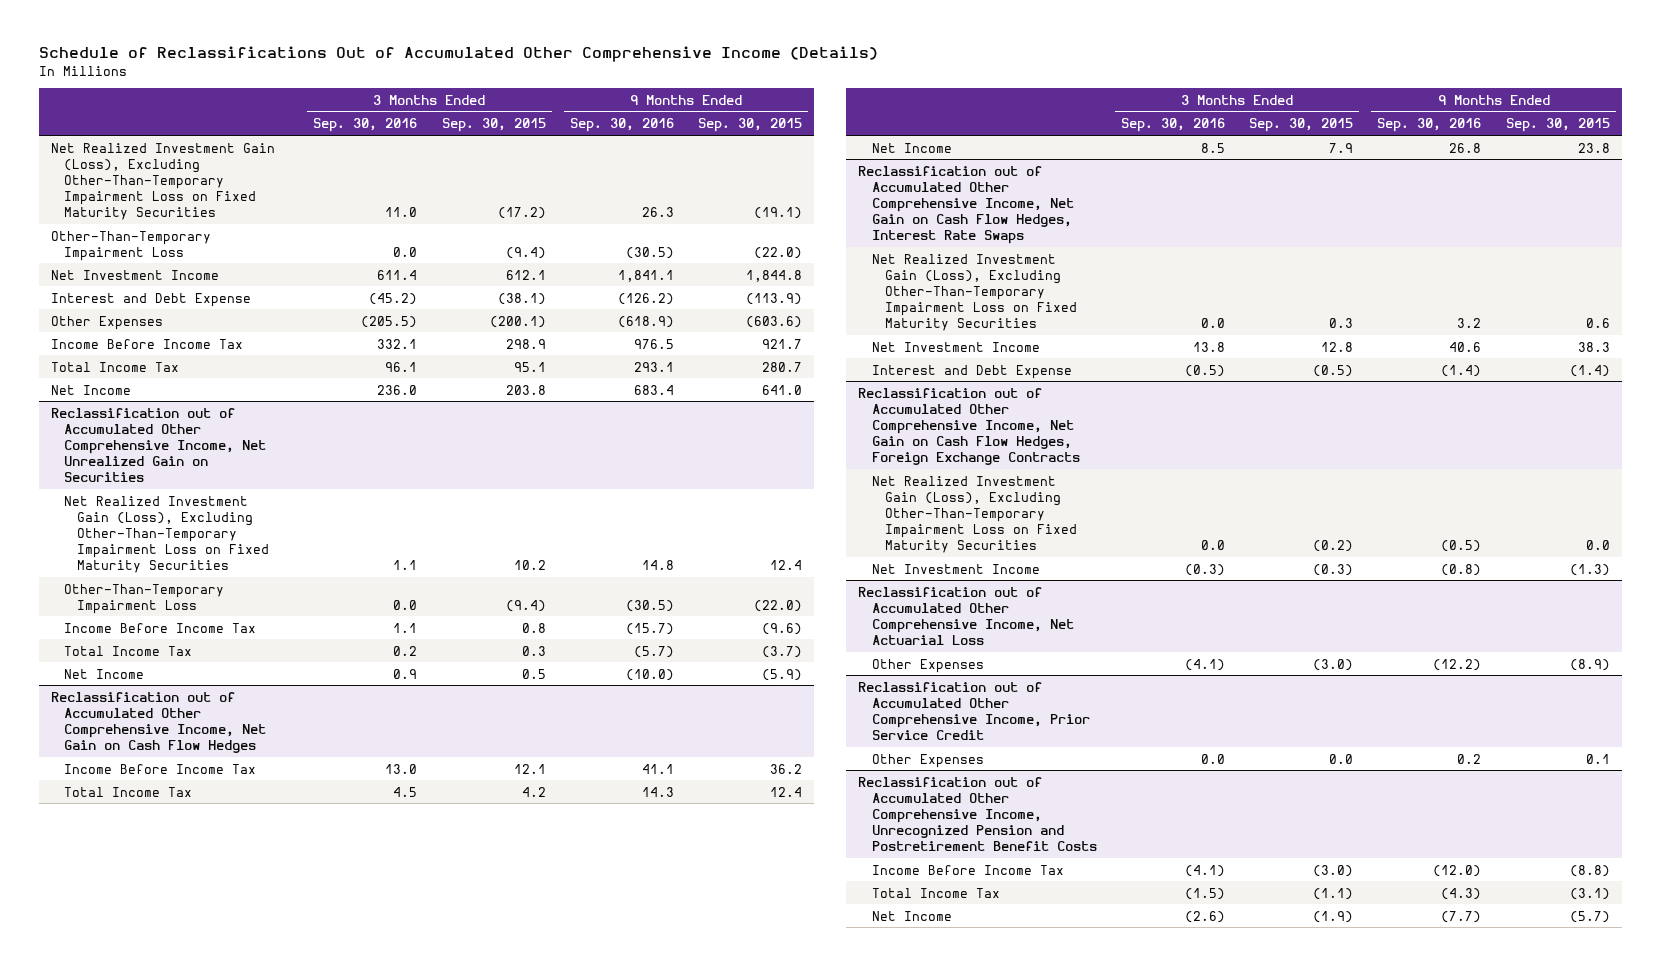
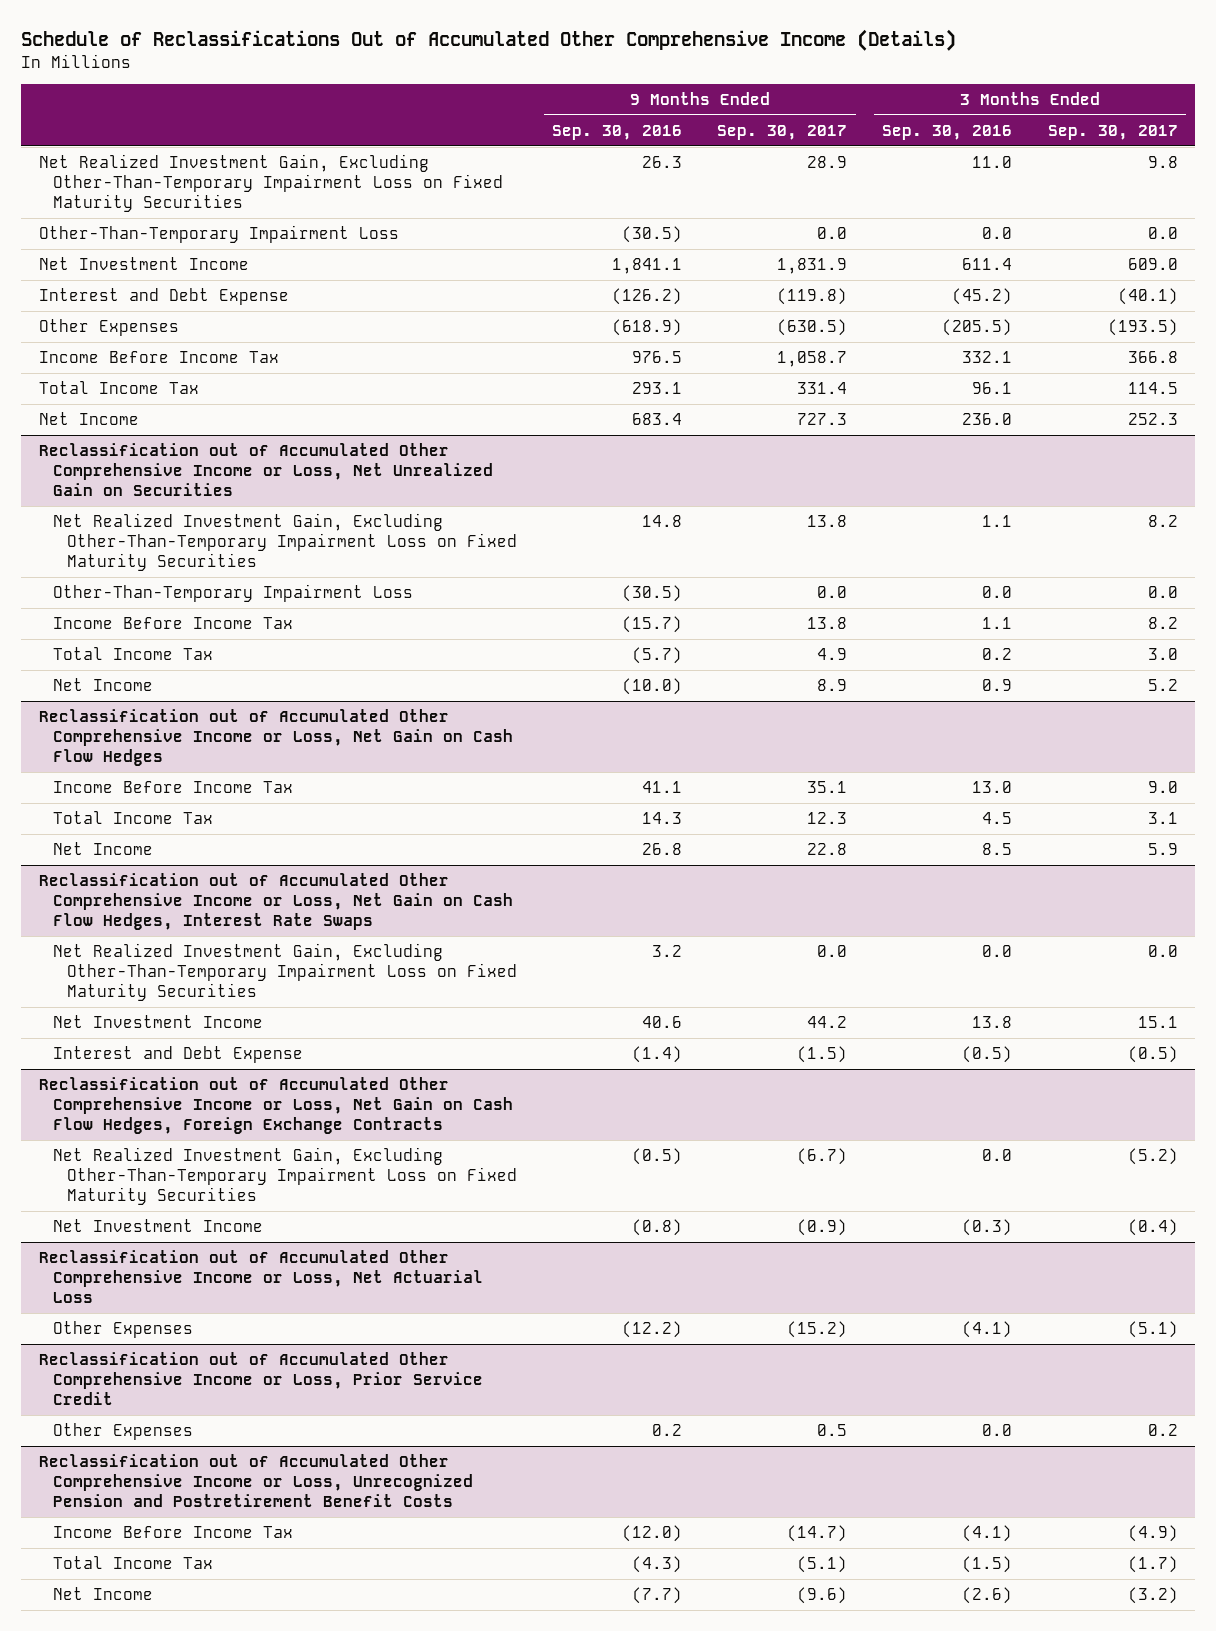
[441,118,546,133] Sep. 30, 2015 -> none
[698,118,803,133] Sep. 30, 2015 -> none
none -> [717,124,848,140] Sep. 30, 2017
none -> [1047,124,1178,140] Sep. 30, 2017
[50,142,275,221] Net Realized Investment Gain (Loss), Excluding Other-Than-Temporary Impairment Loss on Fixed Maturity Securities -> [38,154,503,212] Net Realized Investment Gain, Excluding Other-Than-Temporary Impairment Loss on Fixed Maturity Securities
[50,407,266,483] Reclassification out of Accumulated Other Comprehensive Income, Net Unrealized Gain on Securities -> [38,443,493,496] Reclassification out of Accumulated Other Comprehensive Income or Loss, Net Unrealized Gain on Securities
[63,495,270,574] Net Realized Investment Gain (Loss), Excluding Other-Than-Temporary Impairment Loss on Fixed Maturity Securities -> [52,513,518,571] Net Realized Investment Gain, Excluding Other-Than-Temporary Impairment Loss on Fixed Maturity Securities
[50,691,266,753] Reclassification out of Accumulated Other Comprehensive Income, Net Gain on Cash Flow Hedges -> [38,709,513,766] Reclassification out of Accumulated Other Comprehensive Income or Loss, Net Gain on Cash Flow Hedges
[858,165,1074,245] Reclassification out of Accumulated Other Comprehensive Income, Net Gain on Cash Flow Hedges, Interest Rate Swaps -> [38,873,513,930] Reclassification out of Accumulated Other Comprehensive Income or Loss, Net Gain on Cash Flow Hedges, Interest Rate Swaps
[871,253,1077,332] Net Realized Investment Gain (Loss), Excluding Other-Than-Temporary Impairment Loss on Fixed Maturity Securities -> [52,943,518,1001] Net Realized Investment Gain, Excluding Other-Than-Temporary Impairment Loss on Fixed Maturity Securities
[858,387,1080,466] Reclassification out of Accumulated Other Comprehensive Income, Net Gain on Cash Flow Hedges, Foreign Exchange Contracts -> [38,1077,513,1134] Reclassification out of Accumulated Other Comprehensive Income or Loss, Net Gain on Cash Flow Hedges, Foreign Exchange Contracts
[871,475,1077,554] Net Realized Investment Gain (Loss), Excluding Other-Than-Temporary Impairment Loss on Fixed Maturity Securities -> [52,1147,518,1205] Net Realized Investment Gain, Excluding Other-Than-Temporary Impairment Loss on Fixed Maturity Securities
[858,586,1074,645] Reclassification out of Accumulated Other Comprehensive Income, Net Actuarial Loss -> [38,1250,483,1303] Reclassification out of Accumulated Other Comprehensive Income or Loss, Net Actuarial Loss
[858,681,1090,740] Reclassification out of Accumulated Other Comprehensive Income, Prior Service Credit -> [38,1352,483,1405] Reclassification out of Accumulated Other Comprehensive Income or Loss, Prior Service Credit
[858,776,1097,852] Reclassification out of Accumulated Other Comprehensive Income, Unrecognized Pension and Postretirement Benefit Costs -> [38,1454,473,1507] Reclassification out of Accumulated Other Comprehensive Income or Loss, Unrecognized Pension and Postretirement Benefit Costs

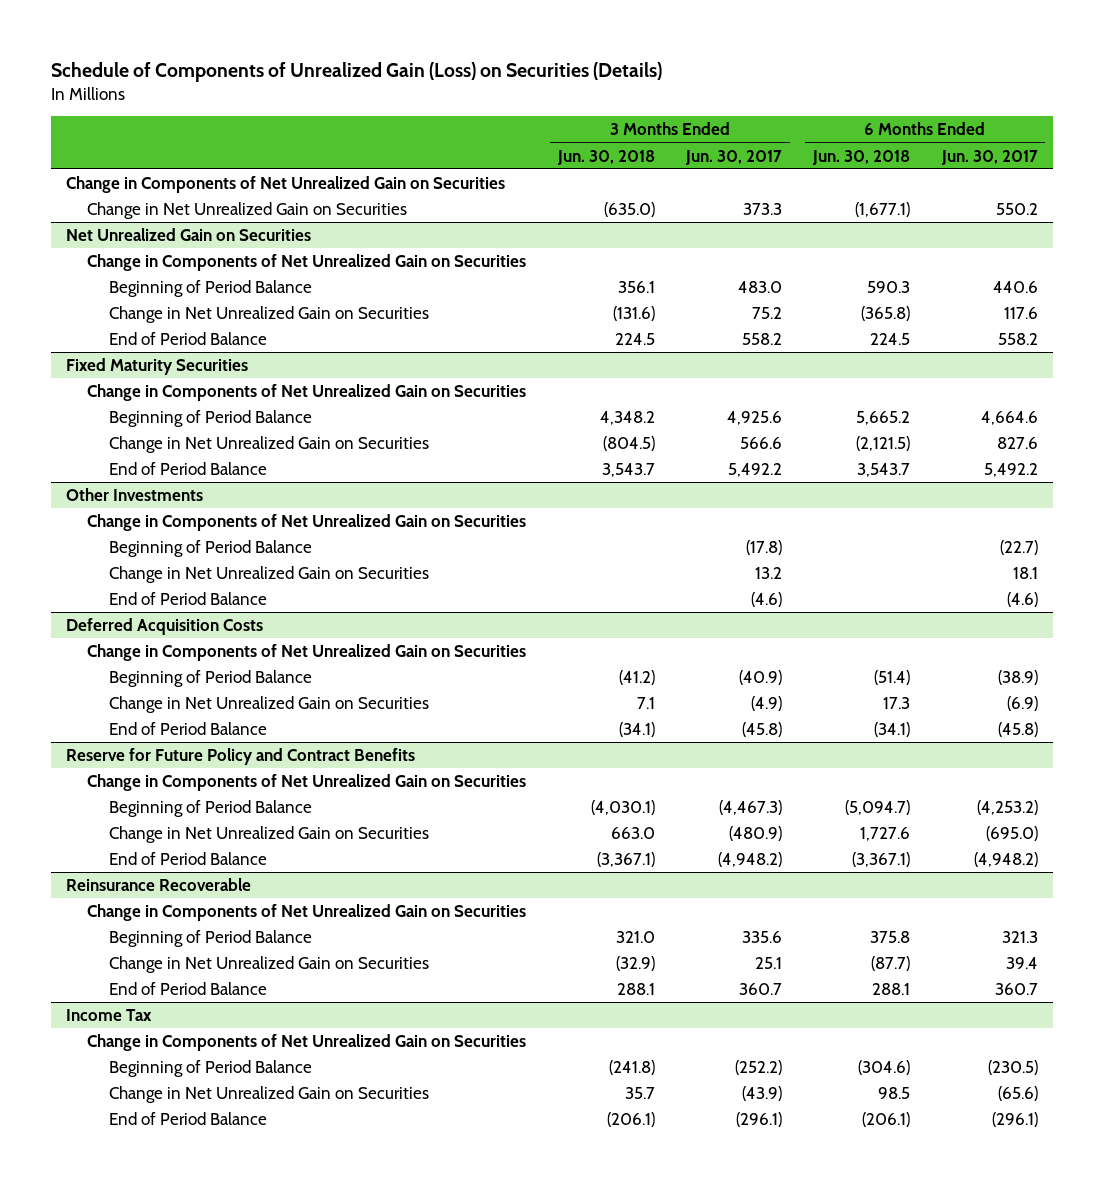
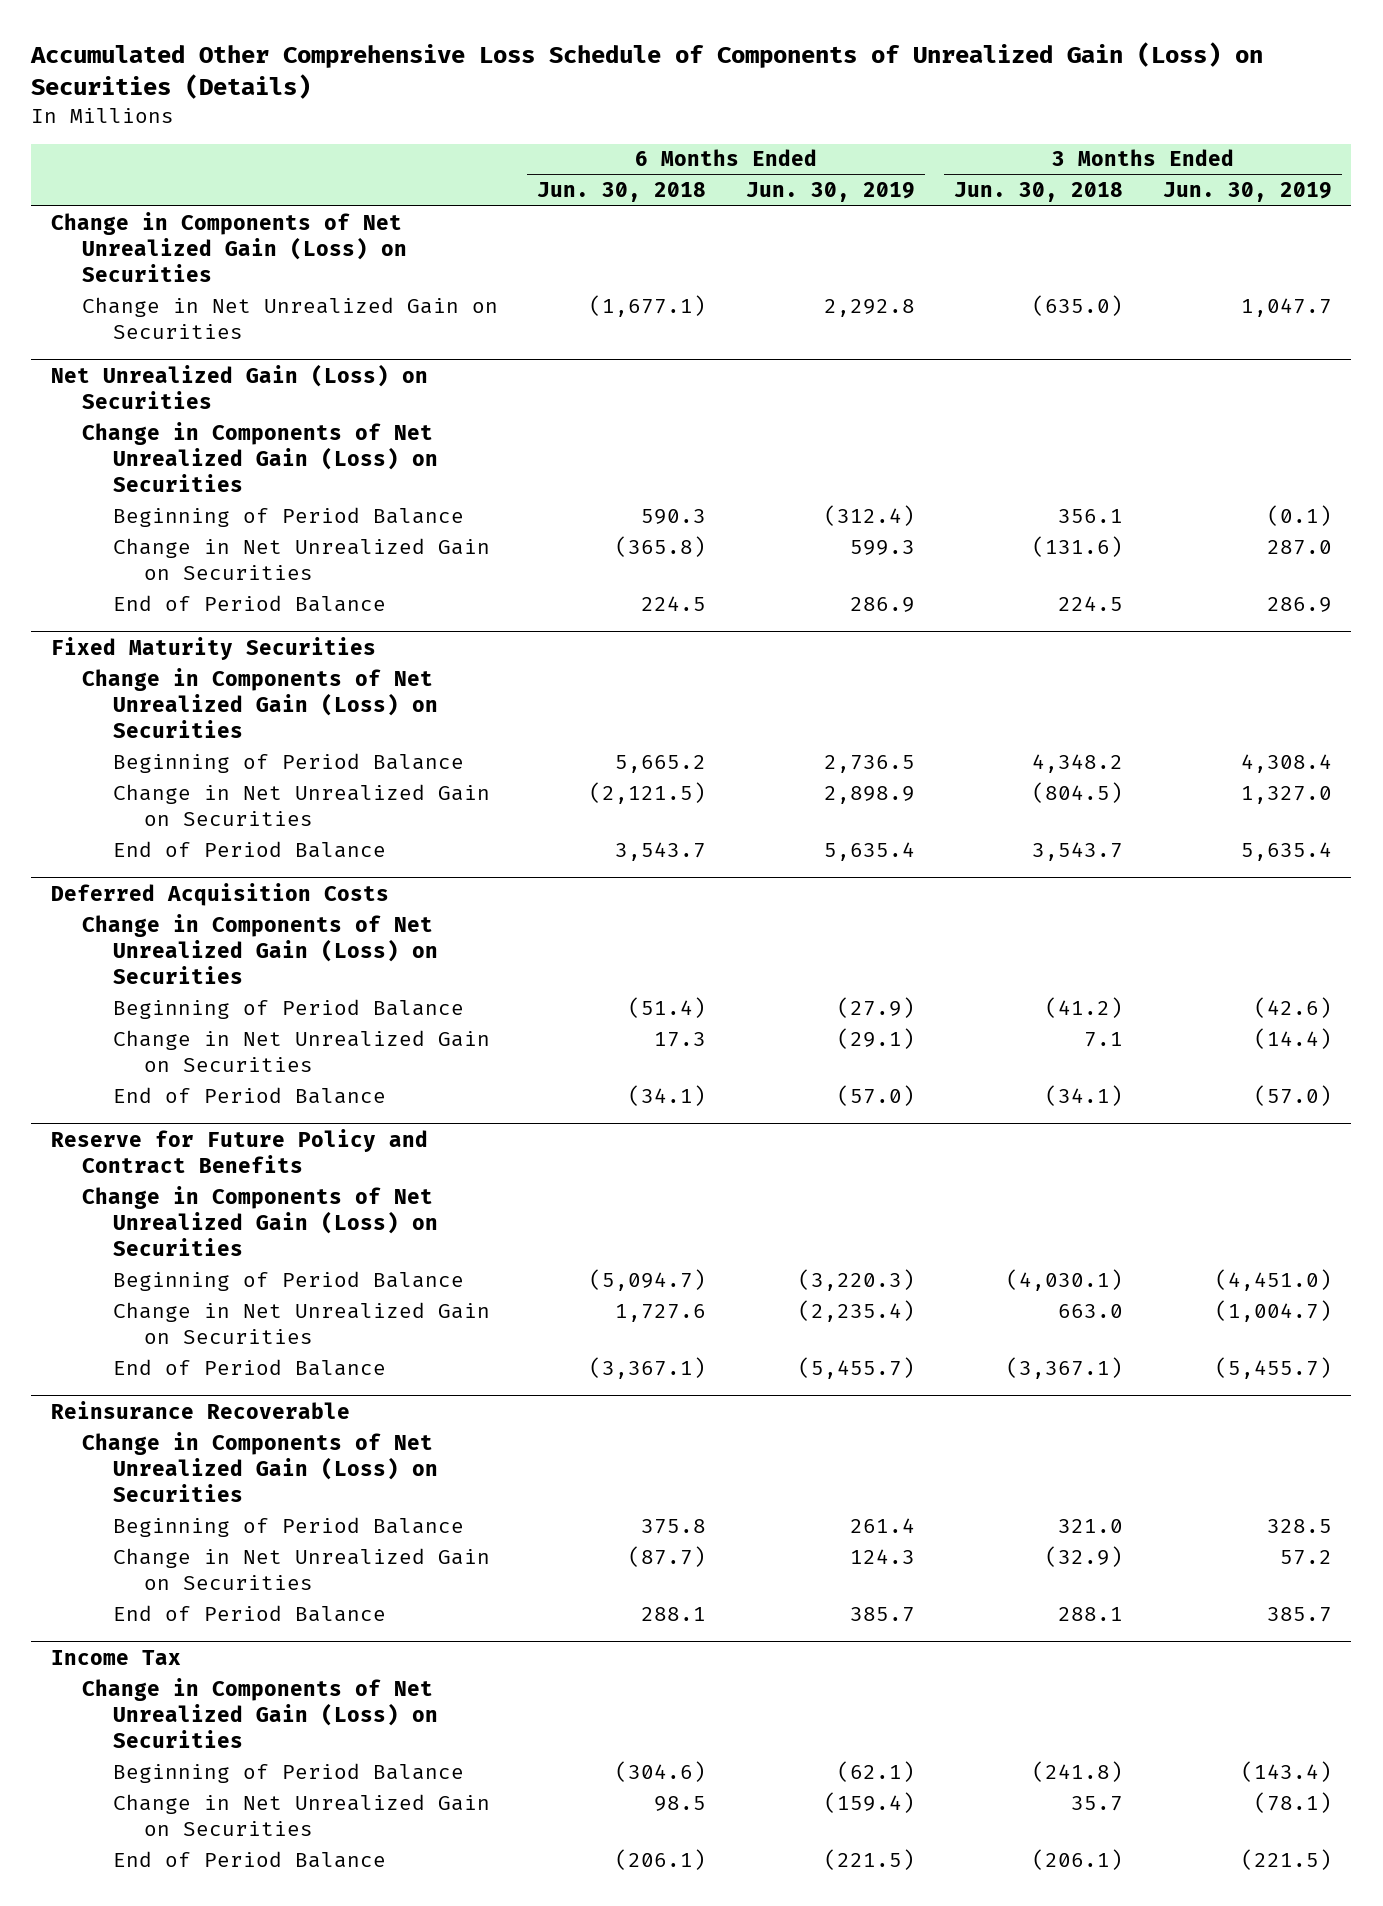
[50,61,662,82] Schedule of Components of Unrealized Gain (Loss) on Securities (Details) -> [30,42,1264,100] Accumulated Other Comprehensive Loss Schedule of Components of Unrealized Gain (Loss) on Securities (Details)
[685,149,783,165] Jun. 30, 2017 -> none
[940,149,1038,165] Jun. 30, 2017 -> none
none -> [745,182,915,203] Jun. 30, 2019
none -> [1162,182,1332,203] Jun. 30, 2019
[66,176,506,194] Change in Components of Net Unrealized Gain on Securities -> [50,211,407,282] Change in Components of Net Unrealized Gain (Loss) on Securities
[66,228,312,242] Net Unrealized Gain on Securities -> [50,363,428,409] Net Unrealized Gain (Loss) on Securities
[87,254,527,272] Change in Components of Net Unrealized Gain on Securities -> [81,421,438,492] Change in Components of Net Unrealized Gain (Loss) on Securities
[87,384,527,402] Change in Components of Net Unrealized Gain on Securities -> [81,667,438,738] Change in Components of Net Unrealized Gain (Loss) on Securities
[66,488,204,502] Other Investments -> none
[87,514,527,532] Change in Components of Net Unrealized Gain on Securities -> none
[108,540,312,558] Beginning of Period Balance -> none
[108,566,429,584] Change in Net Unrealized Gain on Securities -> none
[108,592,267,606] End of Period Balance -> none
[87,644,527,662] Change in Components of Net Unrealized Gain on Securities -> [81,913,438,984] Change in Components of Net Unrealized Gain (Loss) on Securities
[87,774,527,792] Change in Components of Net Unrealized Gain on Securities -> [81,1185,438,1256] Change in Components of Net Unrealized Gain (Loss) on Securities
[87,904,527,922] Change in Components of Net Unrealized Gain on Securities -> [81,1431,438,1502] Change in Components of Net Unrealized Gain (Loss) on Securities
[87,1034,527,1052] Change in Components of Net Unrealized Gain on Securities -> [81,1677,438,1748] Change in Components of Net Unrealized Gain (Loss) on Securities

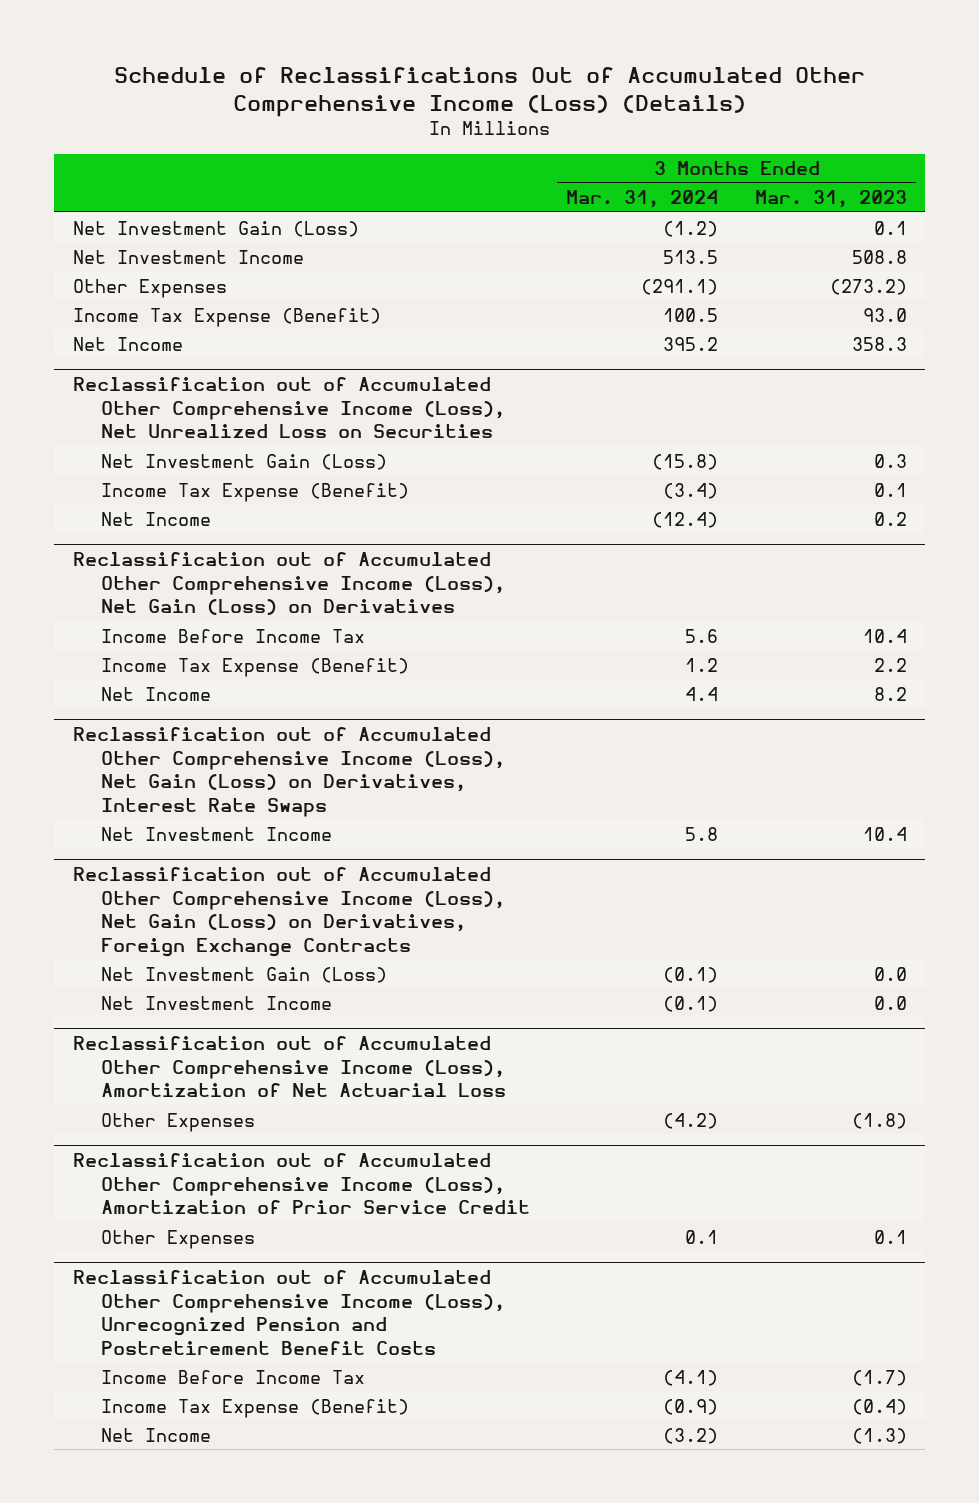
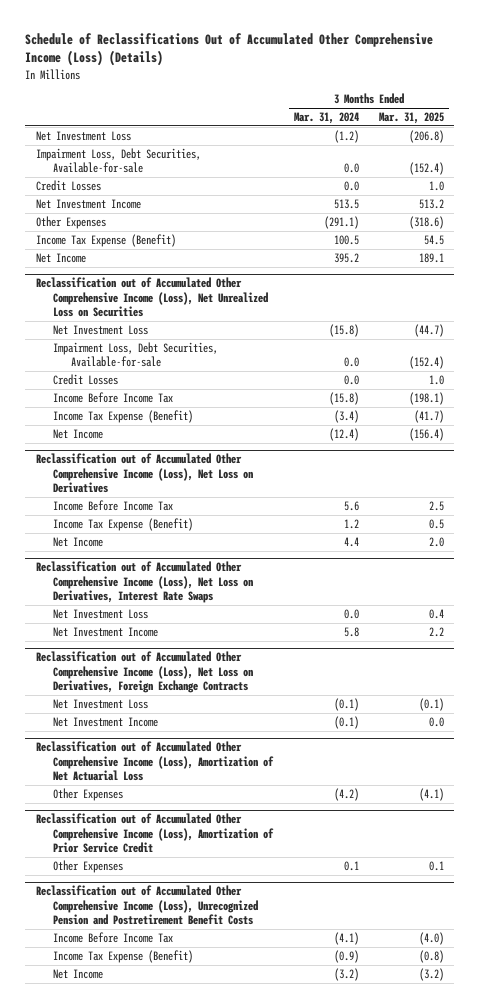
[754,190,907,209] Mar. 31, 2023 -> none
none -> [378,112,444,125] Mar. 31, 2025
[72,220,359,237] Net Investment Gain (Loss) -> [35,130,131,141] Net Investment Loss
none -> [35,147,201,174] Impairment Loss, Debt Securities, Available-for-sale
none -> [35,179,101,191] Credit Losses
[100,453,387,470] Net Investment Gain (Loss) -> [53,324,149,335] Net Investment Loss
none -> [53,341,219,368] Impairment Loss, Debt Securities, Available-for-sale
none -> [53,373,119,385] Credit Losses
none -> [53,391,174,403] Income Before Income Tax
[72,552,505,616] Reclassification out of Accumulated Other Comprehensive Income (Loss), Net Gain (Loss) on Derivatives -> [35,453,254,493] Reclassification out of Accumulated Other Comprehensive Income (Loss), Net Loss on Derivatives
[72,727,505,817] Reclassification out of Accumulated Other Comprehensive Income (Loss), Net Gain (Loss) on Derivatives, Interest Rate Swaps -> [35,561,254,603] Reclassification out of Accumulated Other Comprehensive Income (Loss), Net Loss on Derivatives, Interest Rate Swaps
none -> [53,608,149,619] Net Investment Loss
[72,867,505,957] Reclassification out of Accumulated Other Comprehensive Income (Loss), Net Gain (Loss) on Derivatives, Foreign Exchange Contracts -> [35,651,254,693] Reclassification out of Accumulated Other Comprehensive Income (Loss), Net Loss on Derivatives, Foreign Exchange Contracts
[100,966,387,983] Net Investment Gain (Loss) -> [53,698,149,709] Net Investment Loss

